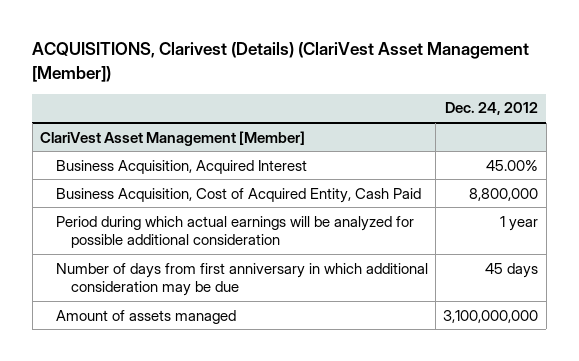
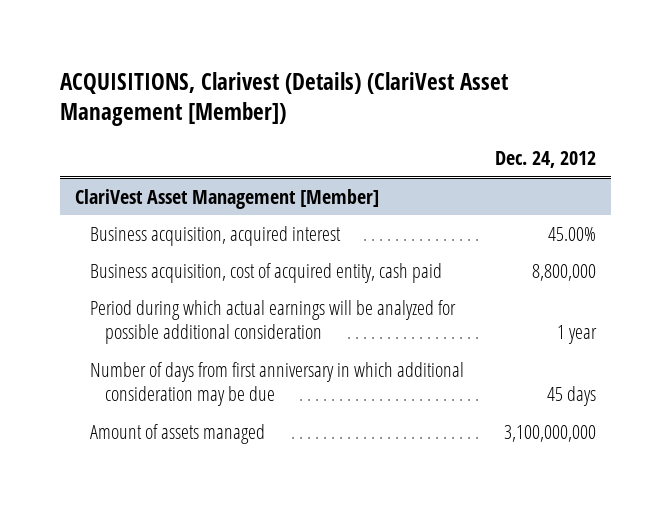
[55,159,307,174] Business Acquisition, Acquired Interest -> [90,225,342,246] Business acquisition, acquired interest
[55,187,421,203] Business Acquisition, Cost of Acquired Entity, Cash Paid -> [90,262,443,283] Business acquisition, cost of acquired entity, cash paid

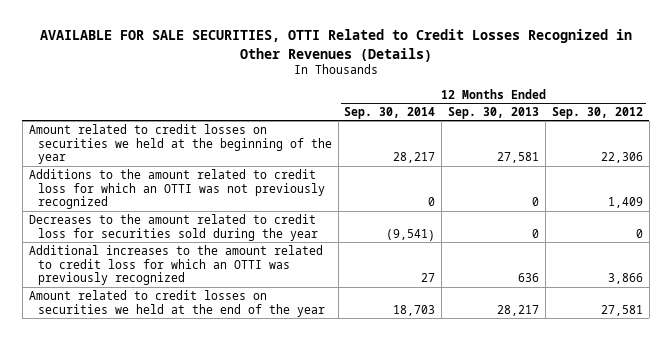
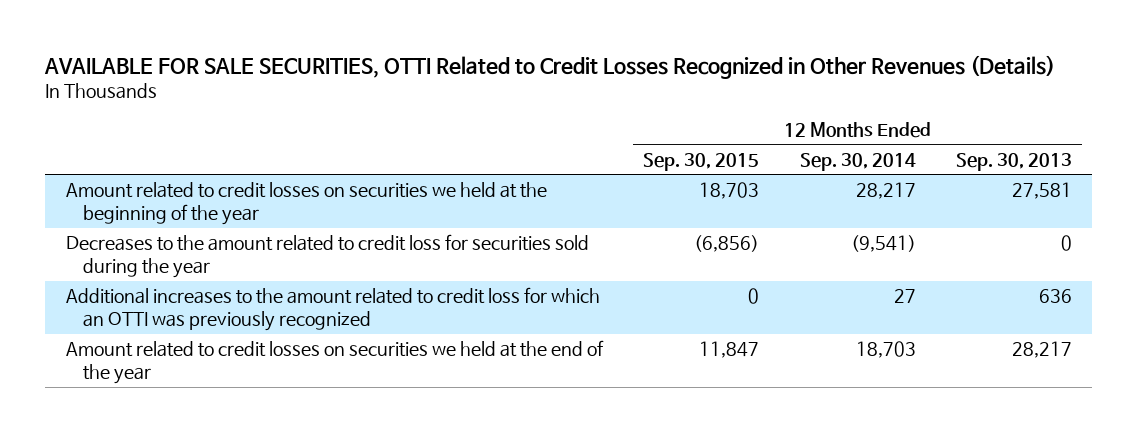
[552,107,644,120] Sep. 30, 2012 -> none
none -> [643,152,760,171] Sep. 30, 2015
[28,168,325,210] Additions to the amount related to credit loss for which an OTTI was not previously recognized -> none

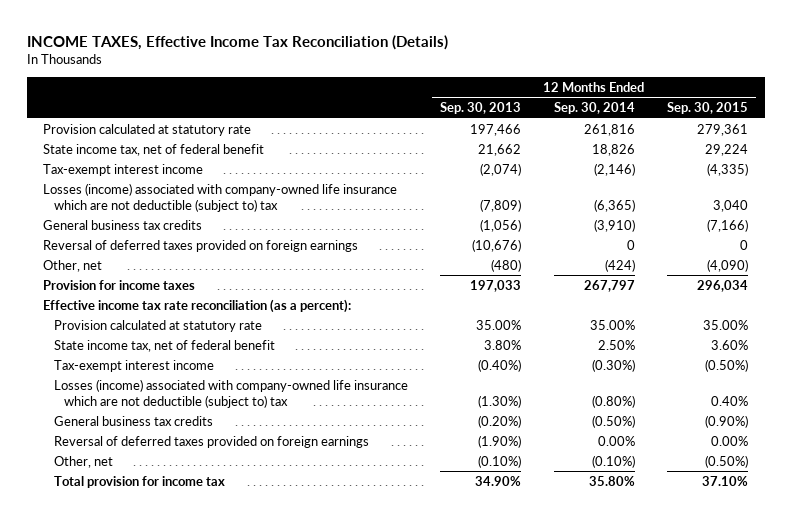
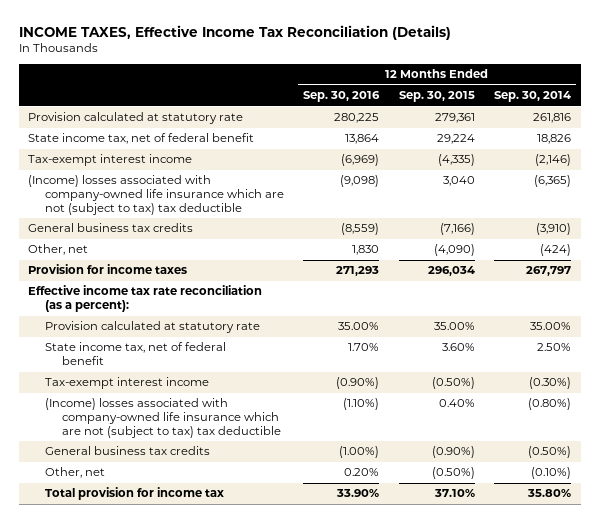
[440,102,522,115] Sep. 30, 2013 -> none
none -> [303,91,381,103] Sep. 30, 2016
[42,182,397,212] Losses (income) associated with company-owned life insurance which are not deductible (subject to) tax -> [28,175,284,216] (Income) losses associated with company-owned life insurance which are not (subject to tax) tax deductible
[42,239,358,252] Reversal of deferred taxes provided on foreign earnings -> none
[53,378,408,408] Losses (income) associated with company-owned life insurance which are not deductible (subject to) tax -> [44,398,281,439] (Income) losses associated with company-owned life insurance which are not (subject to tax) tax deductible
[53,435,369,448] Reversal of deferred taxes provided on foreign earnings -> none

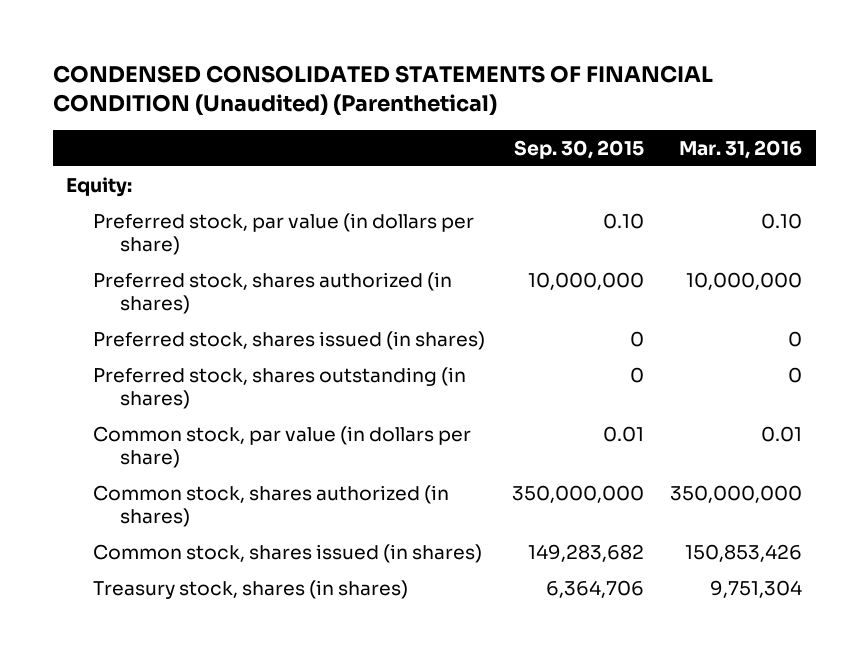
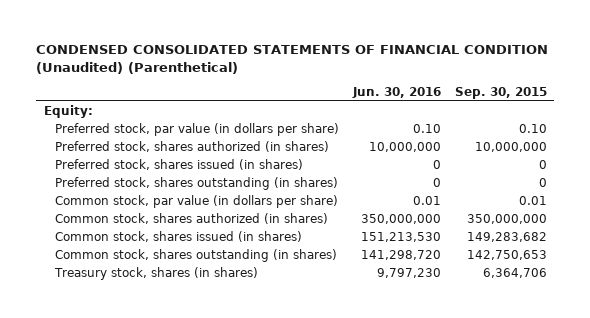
[679,139,803,159] Mar. 31, 2016 -> none
none -> [351,86,441,98] Jun. 30, 2016
none -> [54,249,337,263] Common stock, shares outstanding (in shares)

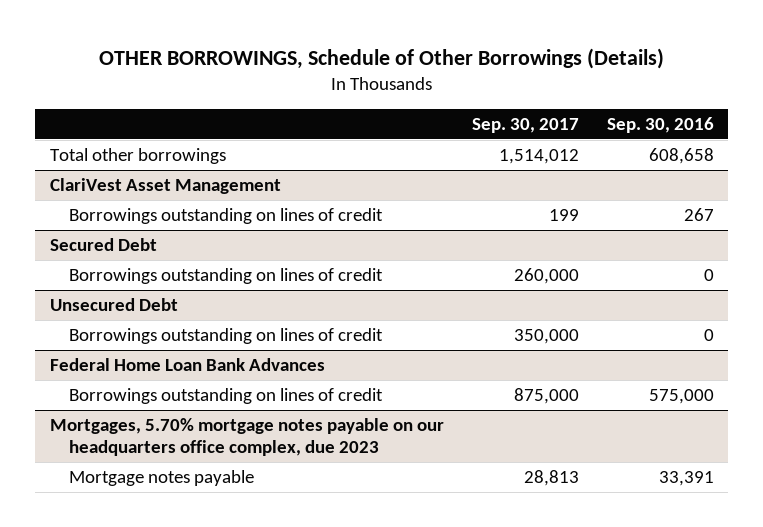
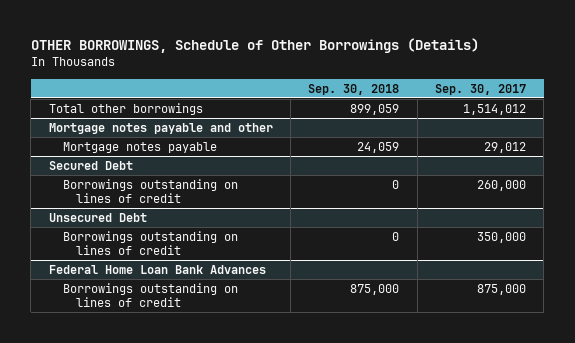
[606,116,714,133] Sep. 30, 2016 -> none
none -> [308,83,400,95] Sep. 30, 2018
[49,178,281,195] ClariVest Asset Management -> none
[68,208,383,225] Borrowings outstanding on lines of credit -> none
none -> [48,123,273,135] Mortgage notes payable and other
none -> [62,142,217,154] Mortgage notes payable
[49,418,444,457] Mortgages, 5.70% mortgage notes payable on our headquarters office complex, due 2023 -> none
[68,470,254,487] Mortgage notes payable -> none

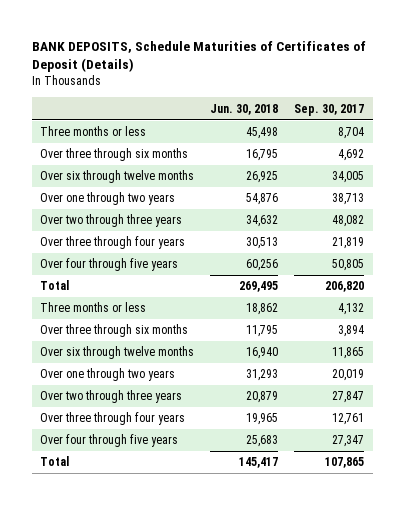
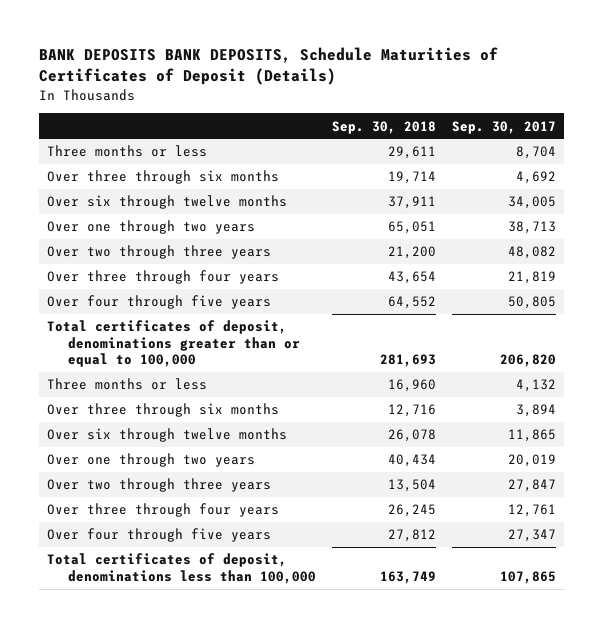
[32,40,367,73] BANK DEPOSITS, Schedule Maturities of Certificates of Deposit (Details) -> [38,46,498,86] BANK DEPOSITS BANK DEPOSITS, Schedule Maturities of Certificates of Deposit (Details)
[210,103,279,115] Jun. 30, 2018 -> none
none -> [331,120,436,134] Sep. 30, 2018
[40,280,70,291] Total -> [46,320,300,368] Total certificates of deposit, denominations greater than or equal to 100,000
[40,456,70,467] Total -> [46,553,316,584] Total certificates of deposit, denominations less than 100,000

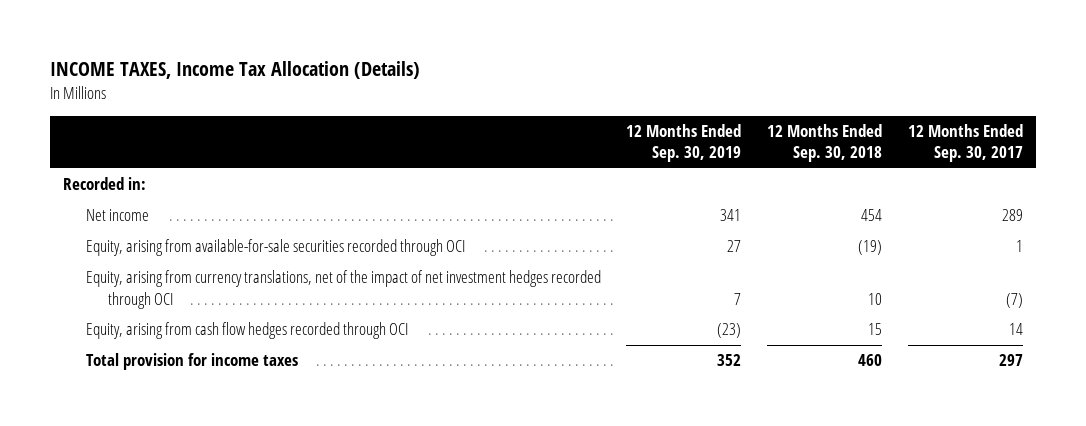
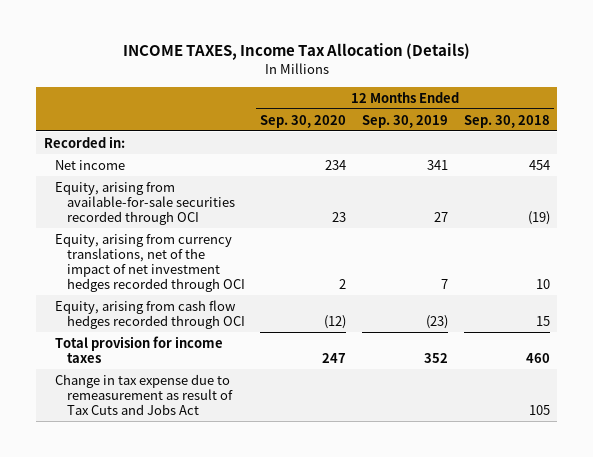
[908,124,1024,163] 12 Months Ended Sep. 30, 2017 -> none
none -> [260,114,347,128] Sep. 30, 2020
none -> [55,373,233,416] Change in tax expense due to remeasurement as result of Tax Cuts and Jobs Act

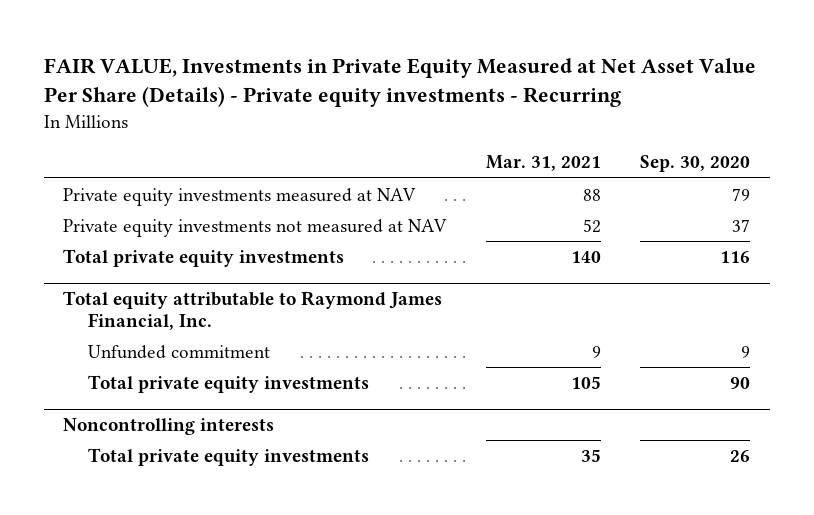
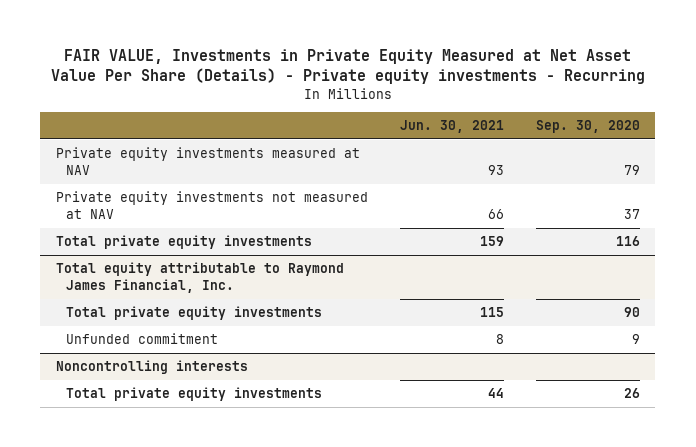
[485,155,601,172] Mar. 31, 2021 -> none
none -> [399,120,504,134] Jun. 30, 2021
[88,344,271,359] Unfunded commitment -> [65,333,218,345] Unfunded commitment

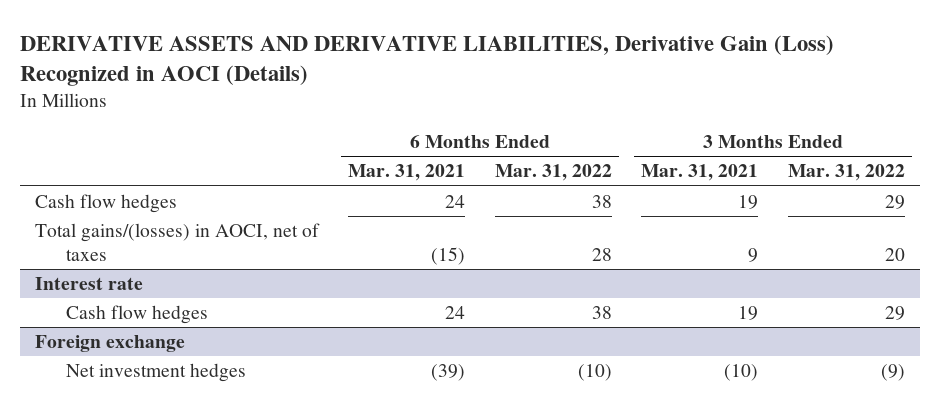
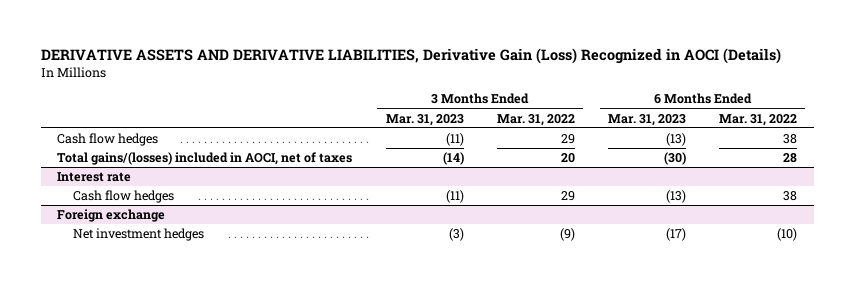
[348,164,466,182] Mar. 31, 2021 -> none
[641,164,759,182] Mar. 31, 2021 -> none
none -> [385,113,464,126] Mar. 31, 2023
none -> [607,113,686,126] Mar. 31, 2023
[35,223,321,262] Total gains/(losses) in AOCI, net of taxes -> [57,152,353,166] Total gains/(losses) included in AOCI, net of taxes

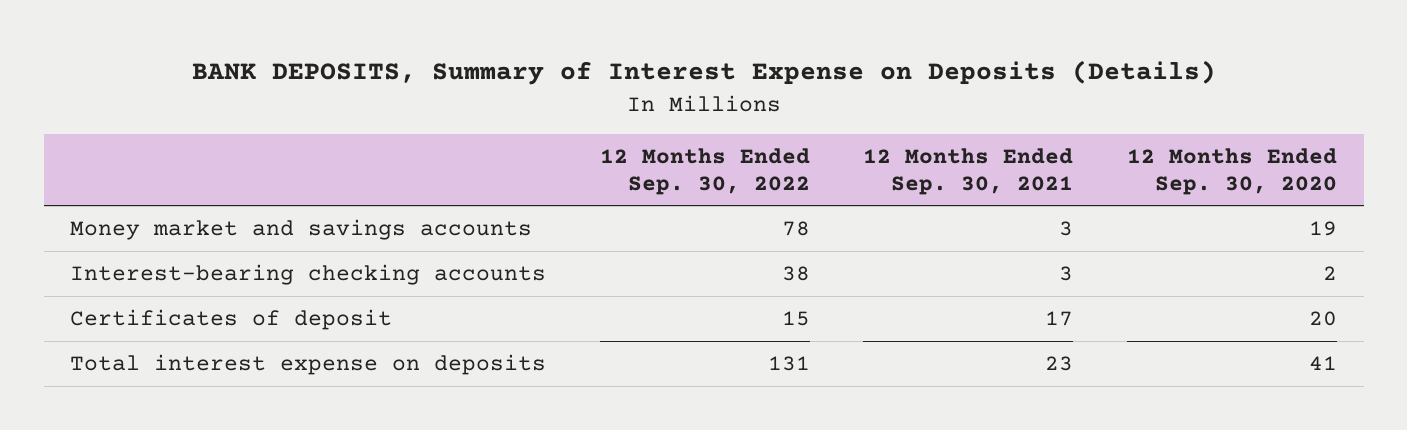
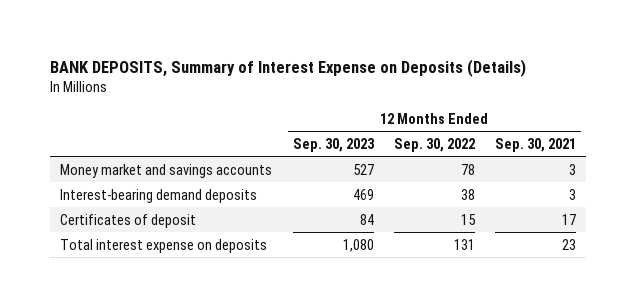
[1126,147,1337,195] 12 Months Ended Sep. 30, 2020 -> none
none -> [292,137,375,152] Sep. 30, 2023
[70,263,547,285] Interest-bearing checking accounts -> [60,188,258,203] Interest-bearing demand deposits

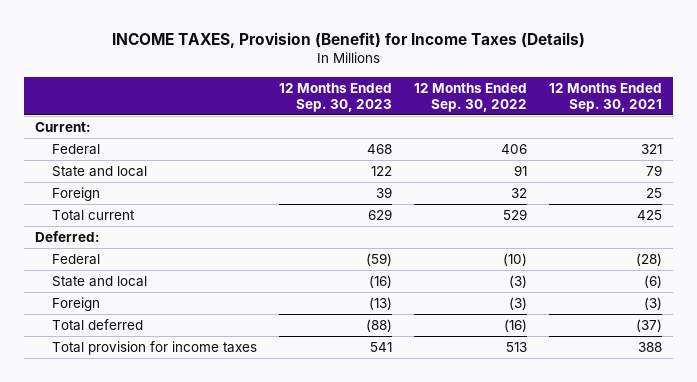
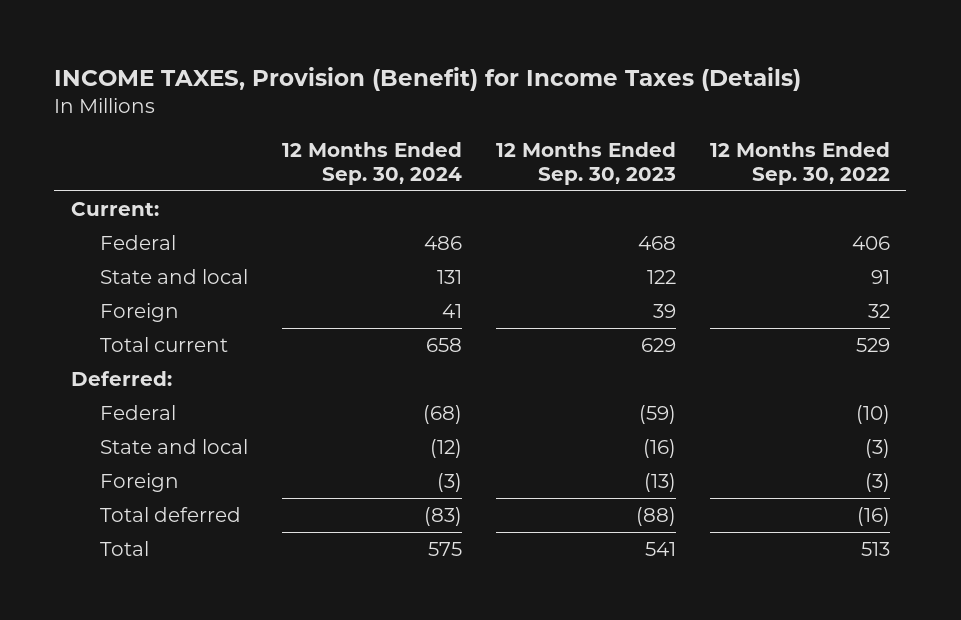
[548,82,662,112] 12 Months Ended Sep. 30, 2021 -> none
none -> [281,141,462,185] 12 Months Ended Sep. 30, 2024
[51,340,257,355] Total provision for income taxes -> [99,540,149,556] Total

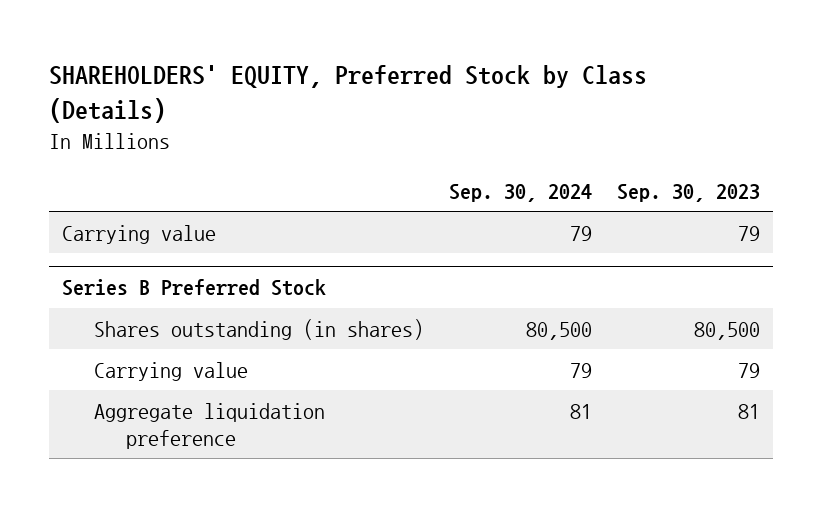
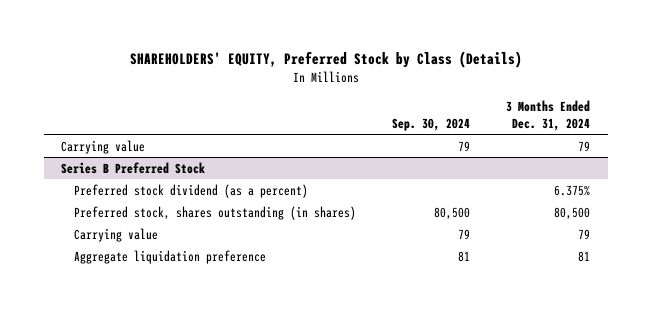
[617,183,761,202] Sep. 30, 2023 -> none
none -> [505,99,590,131] 3 Months Ended Dec. 31, 2024
none -> [74,183,309,198] Preferred stock dividend (as a percent)
[93,318,424,340] Shares outstanding (in shares) -> [74,205,357,220] Preferred stock, shares outstanding (in shares)

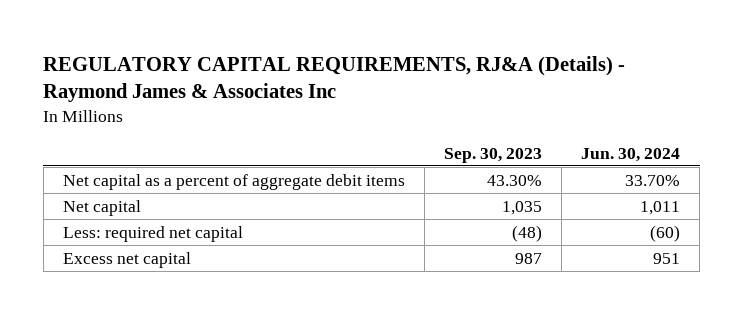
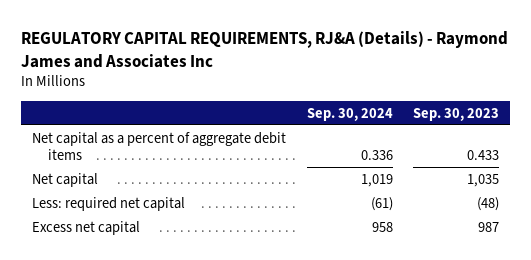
[43,55,626,103] REGULATORY CAPITAL REQUIREMENTS, RJ&A (Details) - Raymond James & Associates Inc -> [21,30,509,68] REGULATORY CAPITAL REQUIREMENTS, RJ&A (Details) - Raymond James and Associates Inc
[581,147,681,162] Jun. 30, 2024 -> none
none -> [306,107,393,121] Sep. 30, 2024
[486,174,542,186] 43.30% -> [467,149,500,160] 0.433

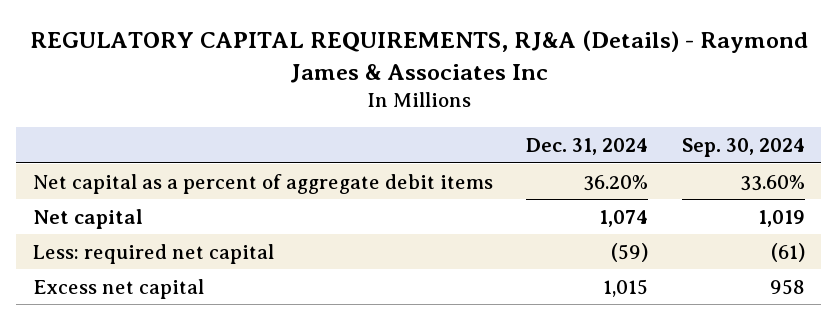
[21,30,509,68] REGULATORY CAPITAL REQUIREMENTS, RJ&A (Details) - Raymond James and Associates Inc -> [29,30,808,83] REGULATORY CAPITAL REQUIREMENTS, RJ&A (Details) - Raymond James & Associates Inc
[413,107,500,121] Sep. 30, 2023 -> none
none -> [526,138,649,156] Dec. 31, 2024
[360,149,393,160] 0.336 -> [739,174,805,191] 33.60%

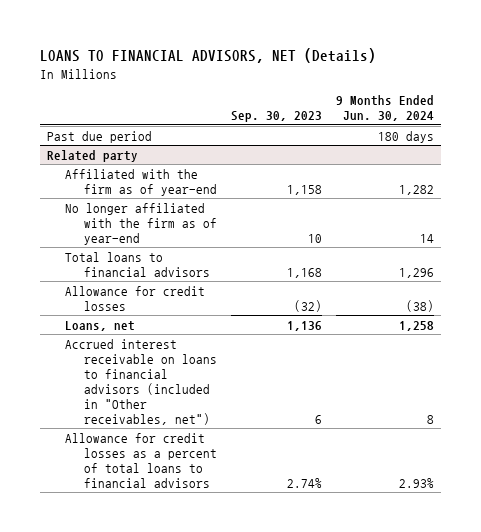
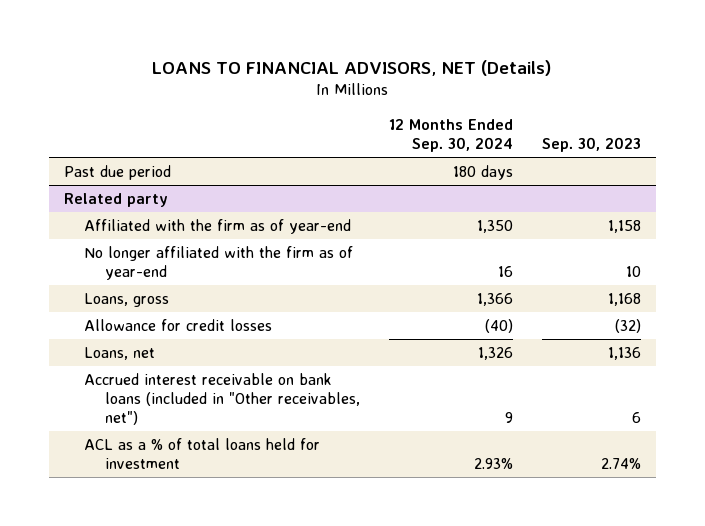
[335,95,434,122] 9 Months Ended Jun. 30, 2024 -> none
none -> [389,118,514,153] 12 Months Ended Sep. 30, 2024
[65,251,210,277] Total loans to financial advisors -> [84,292,170,307] Loans, gross
[65,338,217,425] Accrued interest receivable on loans to financial advisors (included in "Other receivables, net") -> [84,372,361,426] Accrued interest receivable on bank loans (included in "Other receivables, net")
[65,432,217,488] Allowance for credit losses as a percent of total loans to financial advisors -> [84,437,321,470] ACL as a % of total loans held for investment

